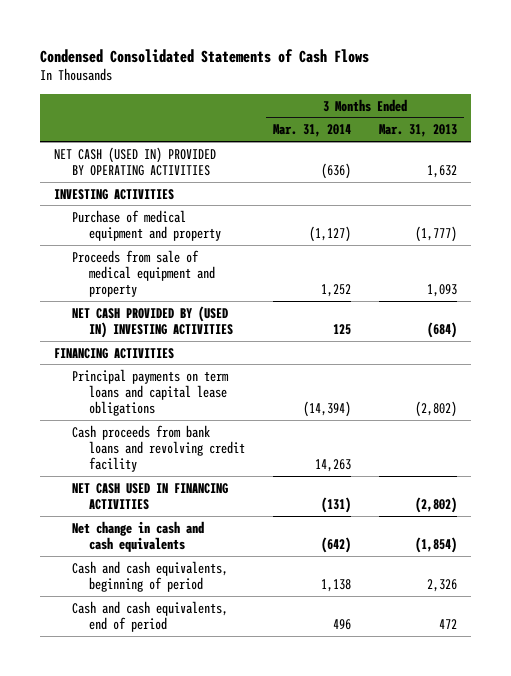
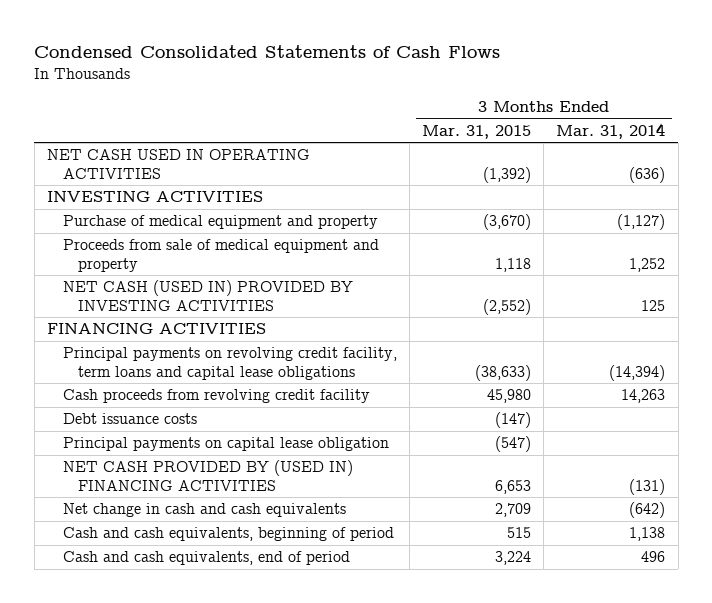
[379,124,458,138] Mar. 31, 2013 -> none
none -> [422,125,532,140] Mar. 31, 2015
[54,146,217,176] NET CASH (USED IN) PROVIDED BY OPERATING ACTIVITIES -> [46,149,310,179] NET CASH USED IN OPERATING ACTIVITIES
[71,305,234,338] NET CASH PROVIDED BY (USED IN) INVESTING ACTIVITIES -> [62,280,353,311] NET CASH (USED IN) PROVIDED BY INVESTING ACTIVITIES
[71,368,229,417] Principal payments on term loans and capital lease obligations -> [62,347,397,380] Principal payments on revolving credit facility, term loans and capital lease obligations
[71,424,246,473] Cash proceeds from bank loans and revolving credit facility -> [62,389,370,404] Cash proceeds from revolving credit facility
none -> [62,413,197,425] Debt issuance costs
none -> [62,437,389,452] Principal payments on capital lease obligation
[71,482,228,510] NET CASH USED IN FINANCING ACTIVITIES -> [62,460,353,491] NET CASH PROVIDED BY (USED IN) FINANCING ACTIVITIES

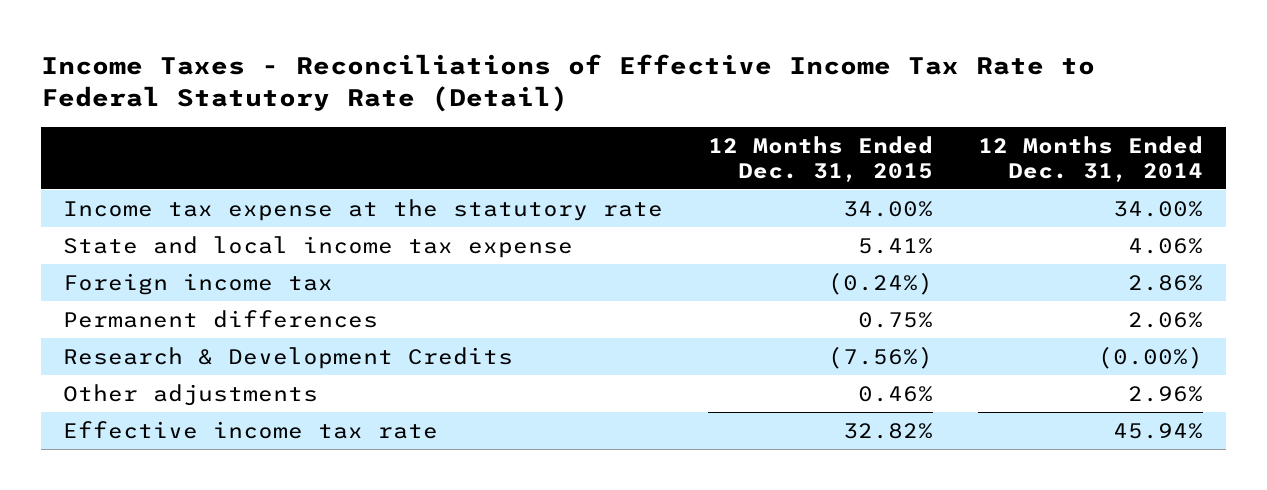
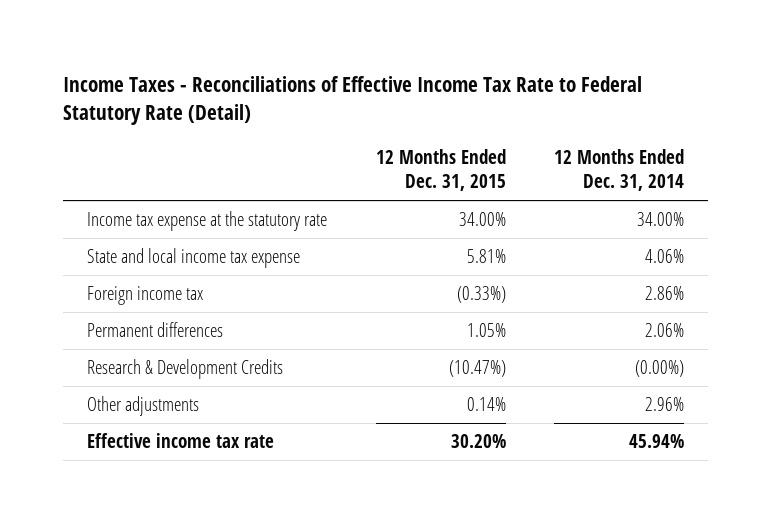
[858,237,934,254] 5.41% -> [466,249,506,264] 5.81%
[828,271,934,295] (0.24%) -> [456,286,506,304] (0.33%)
[858,311,934,328] 0.75% -> [466,323,506,338] 1.05%
[828,345,934,369] (7.56%) -> [448,360,506,378] (10.47%)
[858,385,934,402] 0.46% -> [466,397,506,412] 0.14%
[843,422,934,439] 32.82% -> [450,434,506,449] 30.20%

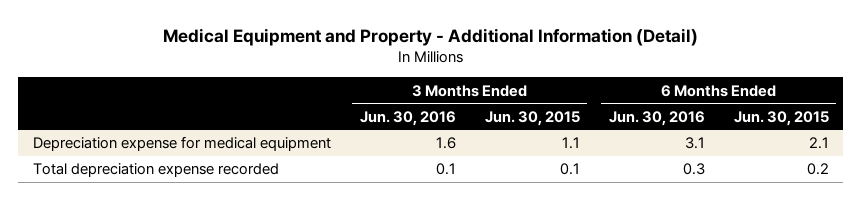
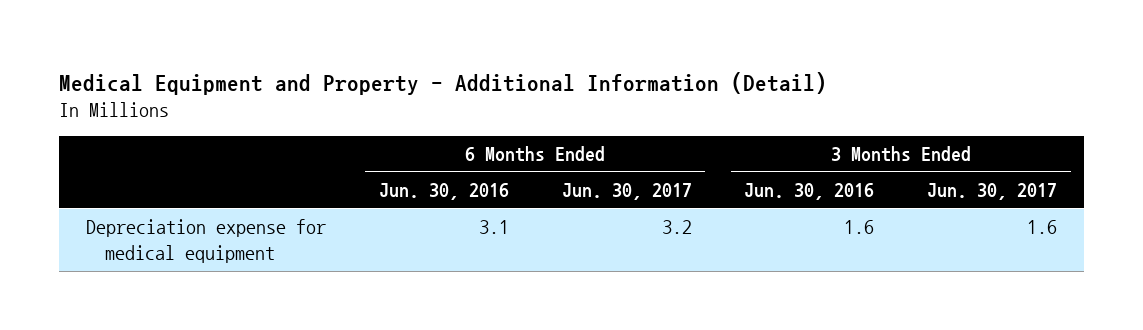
[484,110,580,126] Jun. 30, 2015 -> none
[733,110,829,126] Jun. 30, 2015 -> none
none -> [561,183,692,201] Jun. 30, 2017
none -> [927,183,1058,201] Jun. 30, 2017
[32,163,279,178] Total depreciation expense recorded -> none

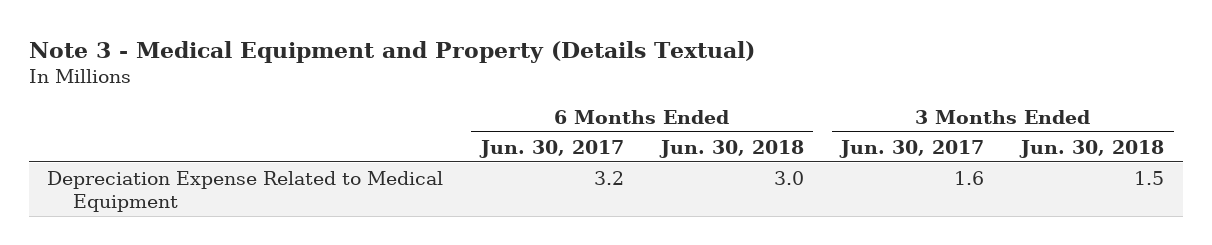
[59,71,828,95] Medical Equipment and Property - Additional Information (Detail) -> [28,40,755,63] Note 3 - Medical Equipment and Property (Details Textual)
[378,183,509,201] Jun. 30, 2016 -> none
[744,183,875,201] Jun. 30, 2016 -> none
none -> [658,139,804,158] Jun. 30, 2018
none -> [1019,139,1165,158] Jun. 30, 2018
[85,219,326,263] Depreciation expense for medical equipment -> [47,170,444,212] Depreciation Expense Related to Medical Equipment

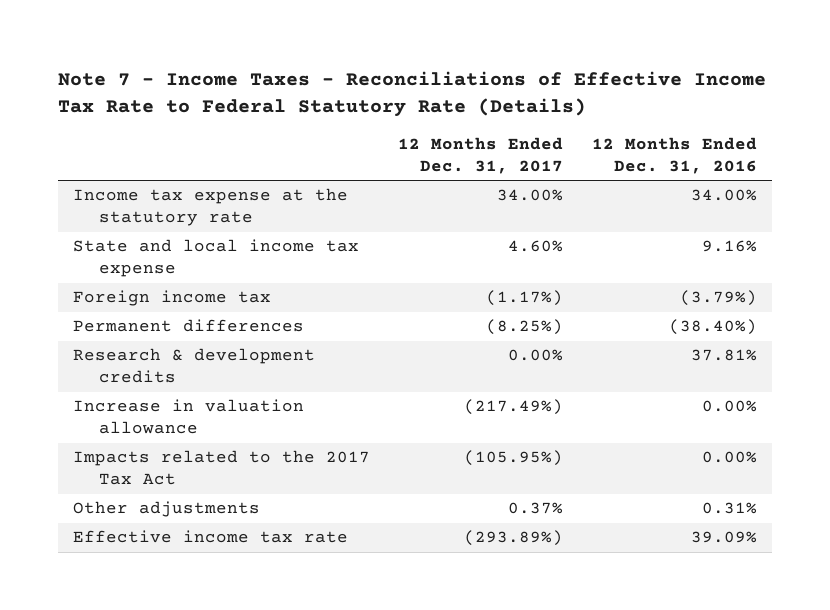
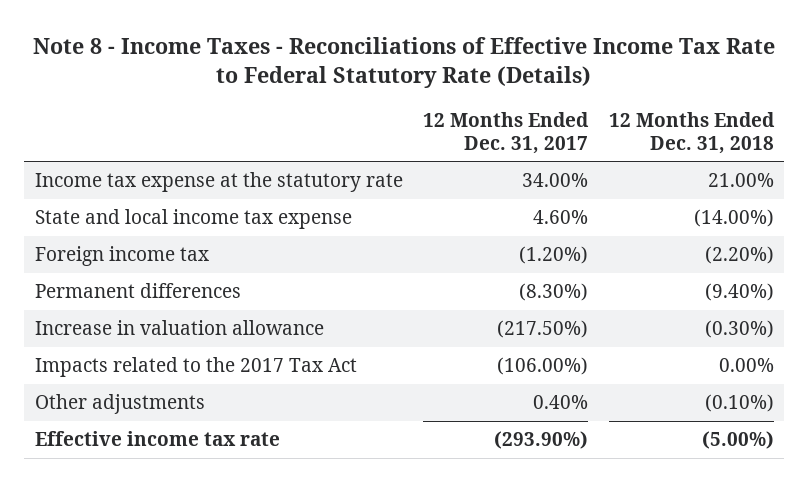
[58,71,767,118] Note 7 - Income Taxes - Reconciliations of Effective Income Tax Rate to Federal Statutory Rate (Details) -> [33,36,776,88] Note 8 - Income Taxes - Reconciliations of Effective Income Tax Rate to Federal Statutory Rate (Details)
[592,136,758,174] 12 Months Ended Dec. 31, 2016 -> none
none -> [608,112,775,154] 12 Months Ended Dec. 31, 2018
[72,348,315,384] Research & development credits -> none
[486,290,564,307] (1.17%) -> [519,246,589,265] (1.20%)
[486,319,564,336] (8.25%) -> [519,283,589,302] (8.30%)
[464,399,564,416] (217.49%) -> [497,320,589,339] (217.50%)
[464,450,564,467] (105.95%) -> [497,357,589,376] (106.00%)
[508,502,564,515] 0.37% -> [533,395,589,410] 0.40%
[464,530,564,547] (293.89%) -> [494,431,589,450] (293.90%)

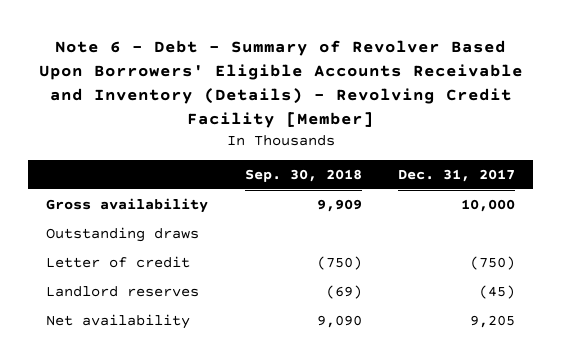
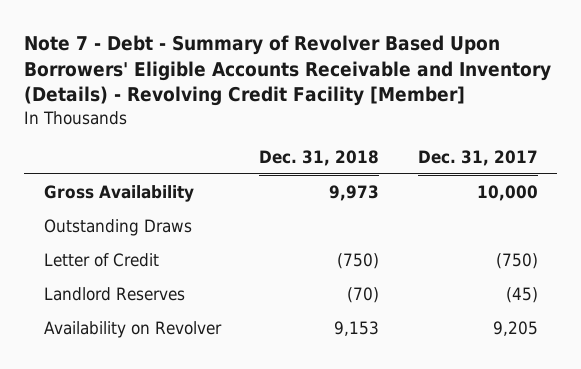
[38,40,523,128] Note 6 - Debt - Summary of Revolver Based Upon Borrowers' Eligible Accounts Receivable and Inventory (Details) - Revolving Credit Facility [Member] -> [24,34,552,107] Note 7 - Debt - Summary of Revolver Based Upon Borrowers' Eligible Accounts Receivable and Inventory (Details) - Revolving Credit Facility [Member]
[244,168,362,182] Sep. 30, 2018 -> none
none -> [259,150,380,167] Dec. 31, 2018
[46,197,209,213] Gross availability -> [43,184,194,202] Gross Availability
[46,226,200,242] Outstanding draws -> [43,218,192,236] Outstanding Draws
[46,255,191,268] Letter of credit -> [43,252,159,267] Letter of Credit
[46,285,200,297] Landlord reserves -> [43,286,185,301] Landlord Reserves
[46,313,191,329] Net availability -> [43,320,222,338] Availability on Revolver

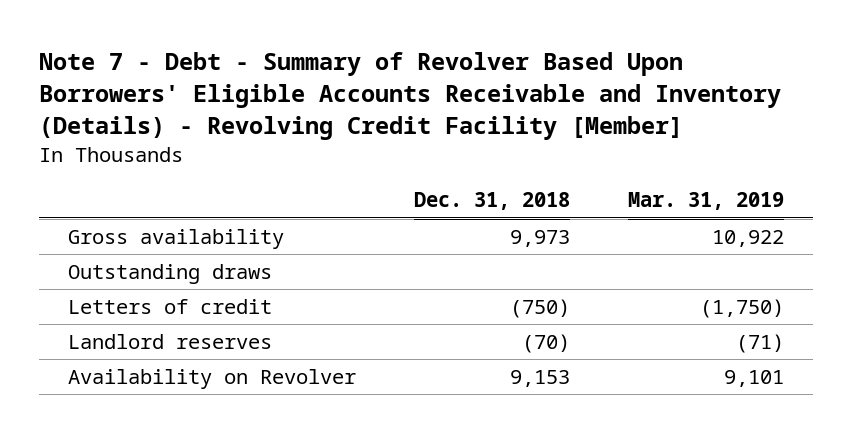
[417,150,538,167] Dec. 31, 2017 -> none
none -> [627,192,784,211] Mar. 31, 2019
[43,184,194,202] Gross Availability -> [67,229,284,250] Gross availability
[43,218,192,236] Outstanding Draws -> [67,264,272,285] Outstanding draws
[43,252,159,267] Letter of Credit -> [67,299,272,315] Letters of credit
[43,286,185,301] Landlord Reserves -> [67,334,272,350] Landlord reserves

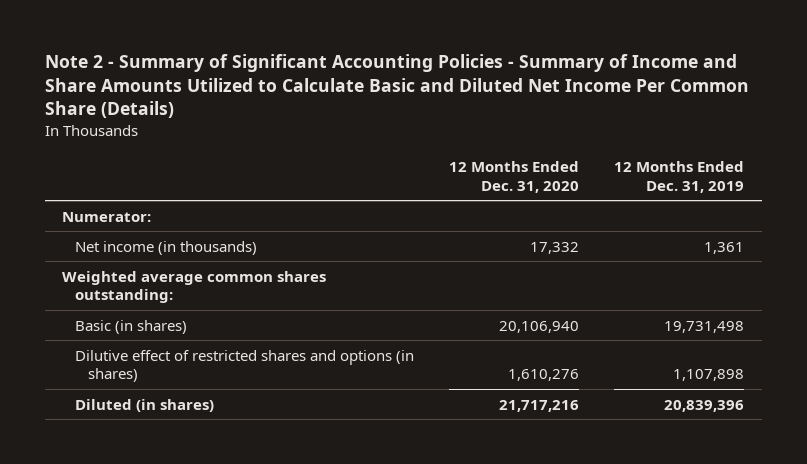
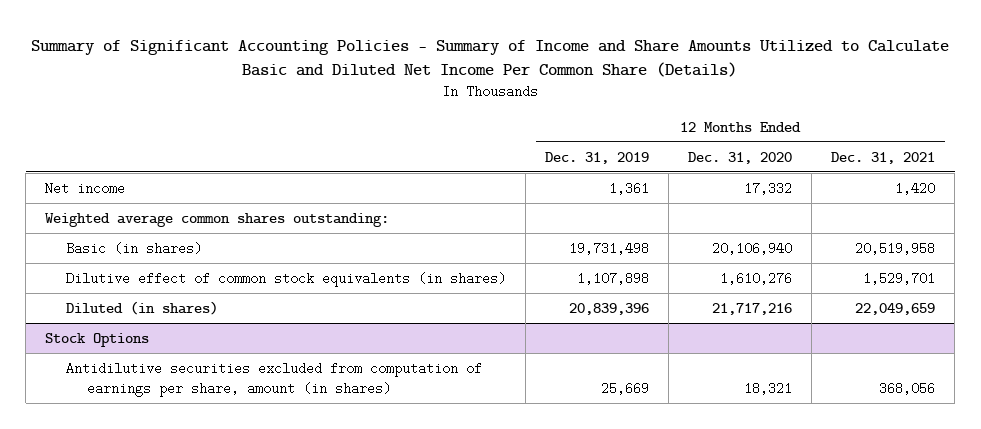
[44,54,749,119] Note 2 - Summary of Significant Accounting Policies - Summary of Income and Share Amounts Utilized to Calculate Basic and Diluted Net Income Per Common Share (Details) -> [31,39,950,78] Summary of Significant Accounting Policies - Summary of Income and Share Amounts Utilized to Calculate Basic and Diluted Net Income Per Common Share (Details)
none -> [831,151,936,164] Dec. 31, 2021
[62,211,152,222] Numerator: -> none
[75,240,258,255] Net income (in thousands) -> [45,181,126,195] Net income
[75,349,415,383] Dilutive effect of restricted shares and options (in shares) -> [66,271,507,287] Dilutive effect of common stock equivalents (in shares)
none -> [45,332,150,347] Stock Options
none -> [66,361,483,398] Antidilutive securities excluded from computation of earnings per share, amount (in shares)

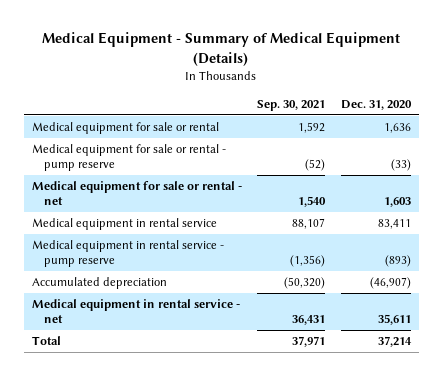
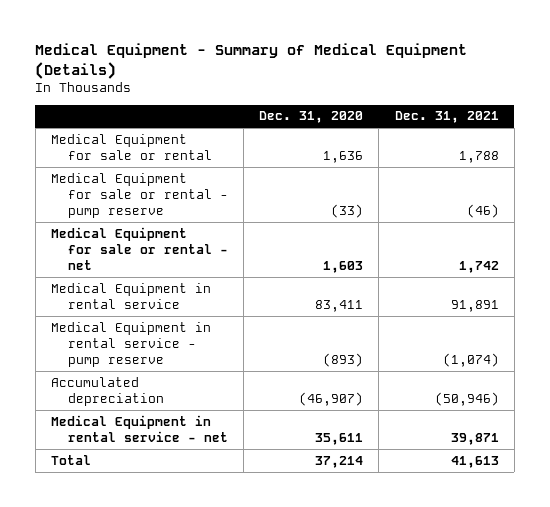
[257,99,326,111] Sep. 30, 2021 -> none
none -> [394,111,499,124] Dec. 31, 2021
[31,122,219,135] Medical equipment for sale or rental -> [50,133,212,160] Medical Equipment for sale or rental
[31,144,226,172] Medical equipment for sale or rental - pump reserve -> [50,172,228,219] Medical Equipment for sale or rental - pump reserve
[31,181,242,206] Medical equipment for sale or rental - net -> [50,226,228,271] Medical Equipment for sale or rental - net
[31,218,217,231] Medical equipment in rental service -> [50,282,211,309] Medical Equipment in rental service
[31,240,224,268] Medical equipment in rental service - pump reserve -> [50,321,211,368] Medical Equipment in rental service - pump reserve
[31,299,240,324] Medical equipment in rental service - net -> [50,414,228,442] Medical Equipment in rental service - net

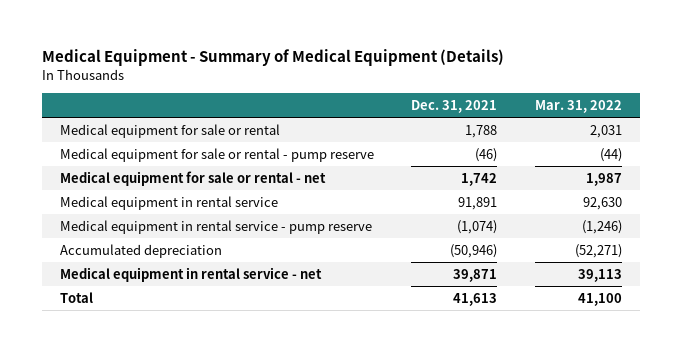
[259,111,364,124] Dec. 31, 2020 -> none
none -> [534,99,622,113] Mar. 31, 2022
[50,133,212,160] Medical Equipment for sale or rental -> [60,123,281,138] Medical equipment for sale or rental
[50,172,228,219] Medical Equipment for sale or rental - pump reserve -> [60,147,375,162] Medical equipment for sale or rental - pump reserve
[50,226,228,271] Medical Equipment for sale or rental - net -> [60,170,327,186] Medical equipment for sale or rental - net
[50,282,211,309] Medical Equipment in rental service -> [60,195,279,210] Medical equipment in rental service
[50,321,211,368] Medical Equipment in rental service - pump reserve -> [60,219,373,234] Medical equipment in rental service - pump reserve
[50,414,228,442] Medical Equipment in rental service - net -> [60,266,323,282] Medical equipment in rental service - net

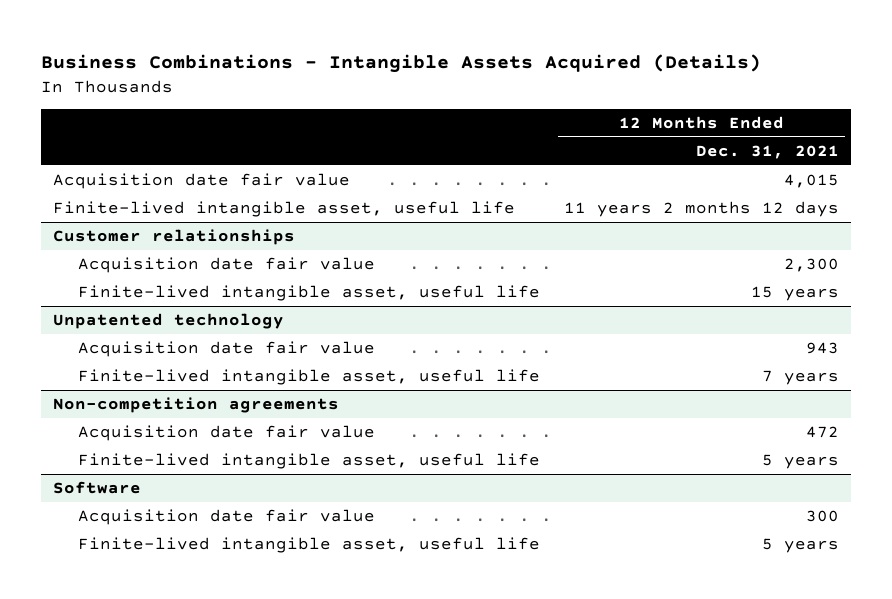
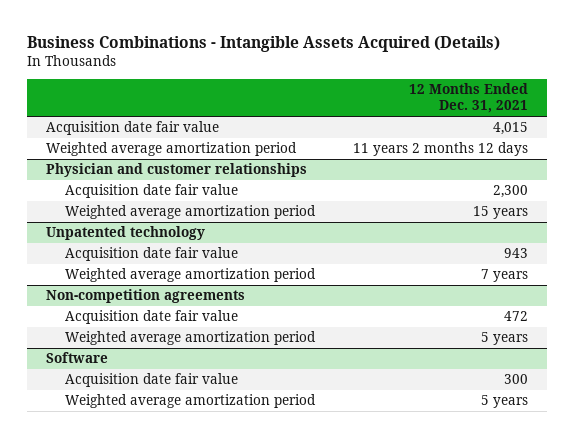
[53,201,516,218] Finite-lived intangible asset, useful life -> [46,142,298,157] Weighted average amortization period
[53,229,296,246] Customer relationships -> [46,163,308,178] Physician and customer relationships
[78,285,541,302] Finite-lived intangible asset, useful life -> [64,205,316,220] Weighted average amortization period
[78,369,541,386] Finite-lived intangible asset, useful life -> [64,268,316,283] Weighted average amortization period
[78,453,541,470] Finite-lived intangible asset, useful life -> [64,331,316,346] Weighted average amortization period
[78,537,541,554] Finite-lived intangible asset, useful life -> [64,394,316,409] Weighted average amortization period

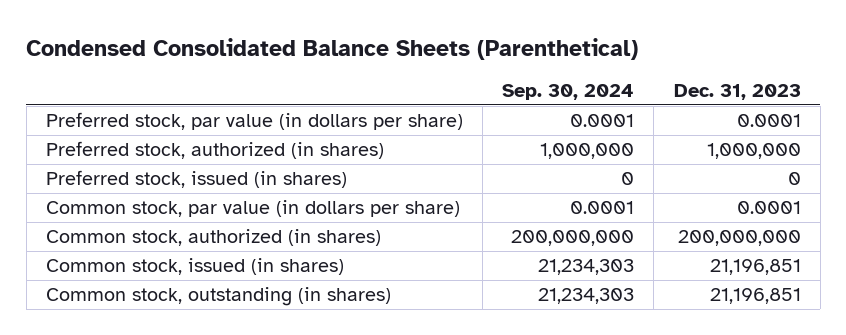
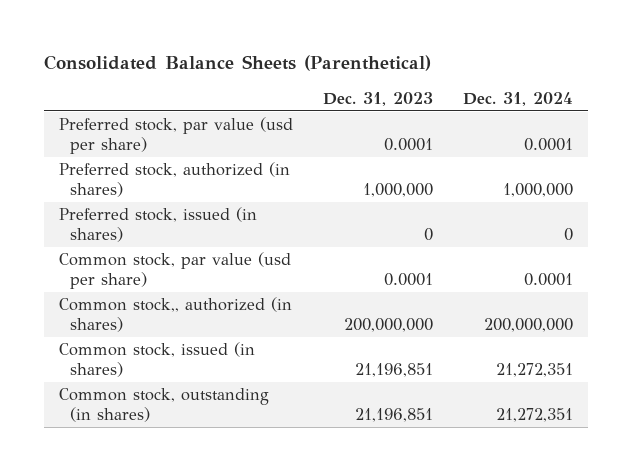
[26,38,639,61] Condensed Consolidated Balance Sheets (Parenthetical) -> [43,55,431,72] Consolidated Balance Sheets (Parenthetical)
[502,83,635,100] Sep. 30, 2024 -> none
none -> [462,92,573,107] Dec. 31, 2024
[45,112,463,131] Preferred stock, par value (in dollars per share) -> [58,117,293,154] Preferred stock, par value (usd per share)
[45,200,460,218] Common stock, par value (in dollars per share) -> [58,252,291,289] Common stock, par value (usd per share)
[45,229,381,247] Common stock, authorized (in shares) -> [58,297,292,332] Common stock,, authorized (in shares)

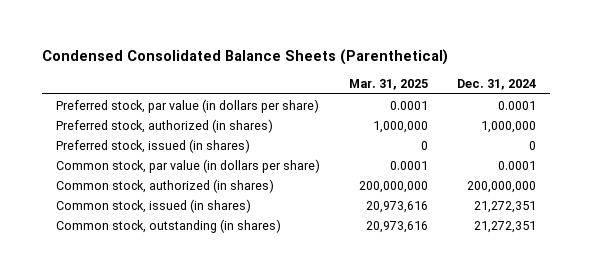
[43,55,431,72] Consolidated Balance Sheets (Parenthetical) -> [41,48,448,65] Condensed Consolidated Balance Sheets (Parenthetical)
[322,92,433,107] Dec. 31, 2023 -> none
none -> [348,79,428,91] Mar. 31, 2025
[58,117,293,154] Preferred stock, par value (usd per share) -> [56,98,320,113] Preferred stock, par value (in dollars per share)
[58,252,291,289] Common stock, par value (usd per share) -> [56,158,321,173] Common stock, par value (in dollars per share)
[58,297,292,332] Common stock,, authorized (in shares) -> [56,178,275,193] Common stock, authorized (in shares)

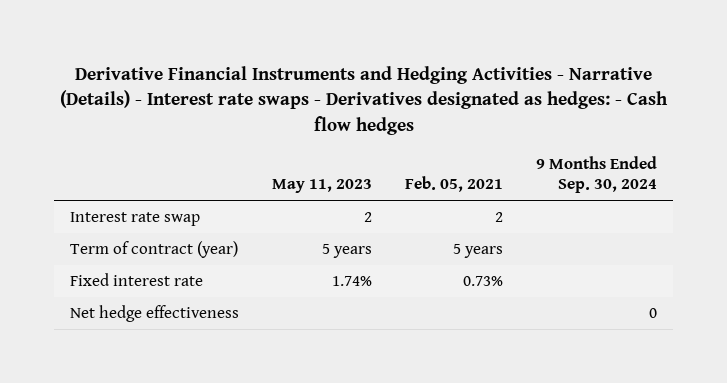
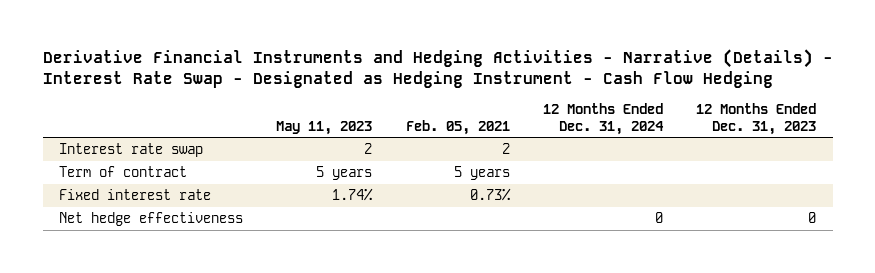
[59,65,668,136] Derivative Financial Instruments and Hedging Activities - Narrative (Details) - Interest rate swaps - Derivatives designated as hedges: - Cash flow hedges -> [42,49,833,89] Derivative Financial Instruments and Hedging Activities - Narrative (Details) - Interest Rate Swap - Designated as Hedging Instrument - Cash Flow Hedging
[536,155,658,194] 9 Months Ended Sep. 30, 2024 -> none
none -> [542,102,664,135] 12 Months Ended Dec. 31, 2024
none -> [696,102,817,135] 12 Months Ended Dec. 31, 2023
[70,241,239,259] Term of contract (year) -> [59,165,188,177] Term of contract

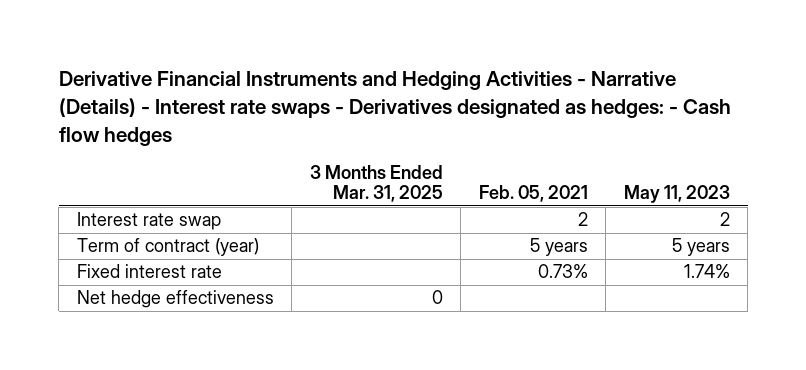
[42,49,833,89] Derivative Financial Instruments and Hedging Activities - Narrative (Details) - Interest Rate Swap - Designated as Hedging Instrument - Cash Flow Hedging -> [58,71,731,146] Derivative Financial Instruments and Hedging Activities - Narrative (Details) - Interest rate swaps - Derivatives designated as hedges: - Cash flow hedges
[542,102,664,135] 12 Months Ended Dec. 31, 2024 -> none
[696,102,817,135] 12 Months Ended Dec. 31, 2023 -> none
none -> [309,164,443,203] 3 Months Ended Mar. 31, 2025
[59,165,188,177] Term of contract -> [76,238,259,257] Term of contract (year)

